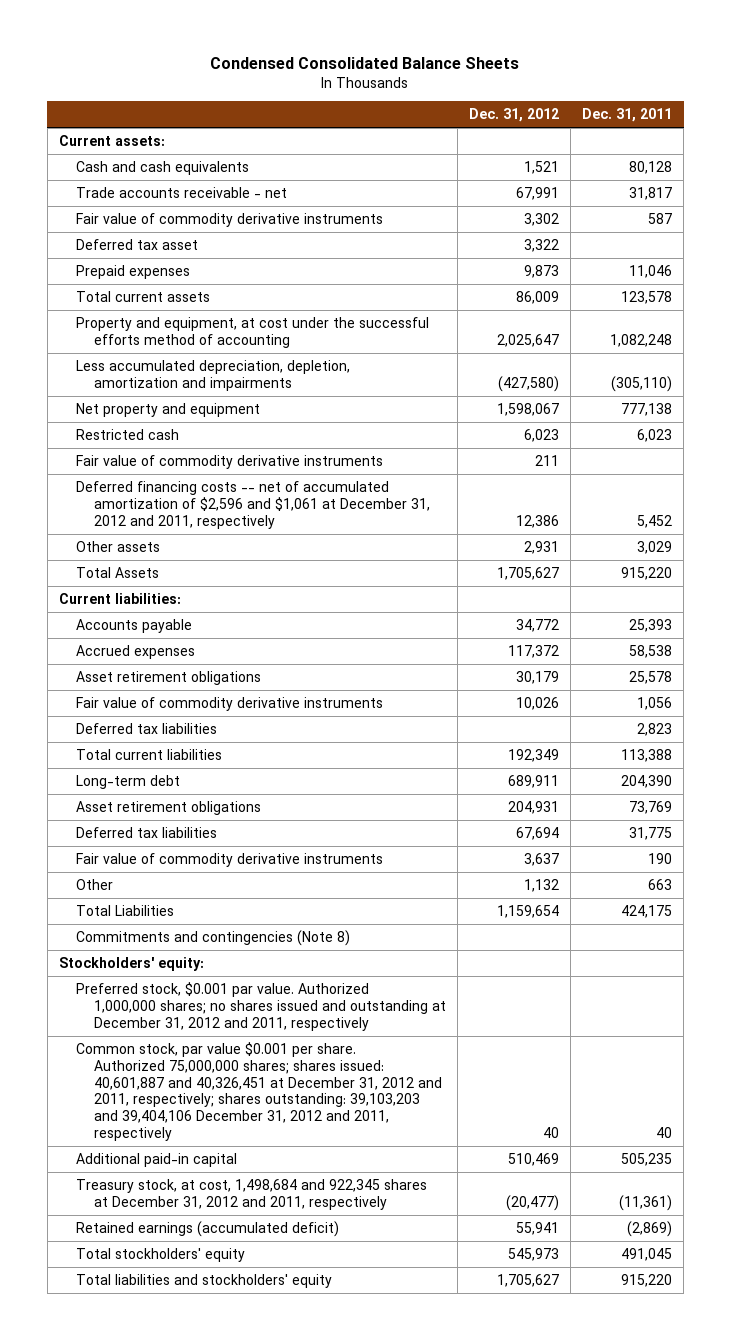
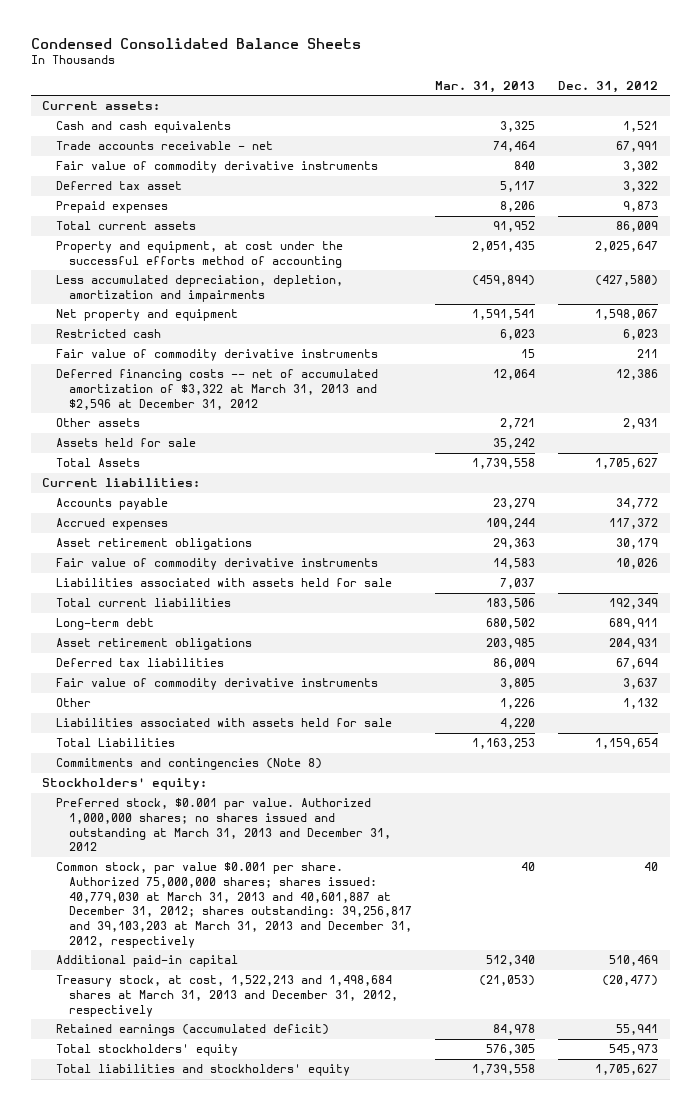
[582,108,673,123] Dec. 31, 2011 -> none
none -> [435,80,536,93] Mar. 31, 2013
[76,480,431,529] Deferred financing costs -- net of accumulated amortization of $2,596 and $1,061 at December 31, 2012 and 2011, respectively -> [55,369,378,410] Deferred financing costs -- net of accumulated amortization of $3,322 at March 31, 2013 and $2,596 at December 31, 2012
none -> [55,438,196,448] Assets held for sale
[76,722,218,734] Deferred tax liabilities -> none
none -> [55,578,392,588] Liabilities associated with assets held for sale
none -> [55,718,392,728] Liabilities associated with assets held for sale
[76,981,447,1031] Preferred stock, $0.001 par value. Authorized 1,000,000 shares; no shares issued and outstanding at December 31, 2012 and 2011, respectively -> [55,798,392,852] Preferred stock, $0.001 par value. Authorized 1,000,000 shares; no shares issued and outstanding at March 31, 2013 and December 31, 2012
[76,1041,443,1141] Common stock, par value $0.001 per share. Authorized 75,000,000 shares; shares issued: 40,601,887 and 40,326,451 at December 31, 2012 and 2011, respectively; shares outstanding: 39,103,203 and 39,404,106 December 31, 2012 and 2011, respectively -> [55,862,413,948] Common stock, par value $0.001 per share. Authorized 75,000,000 shares; shares issued: 40,779,030 at March 31, 2013 and 40,601,887 at December 31, 2012; shares outstanding: 39,256,817 and 39,103,203 at March 31, 2013 and December 31, 2012, respectively
[76,1178,428,1210] Treasury stock, at cost, 1,498,684 and 922,345 shares at December 31, 2012 and 2011, respectively -> [55,975,399,1017] Treasury stock, at cost, 1,522,213 and 1,498,684 shares at March 31, 2013 and December 31, 2012, respectively

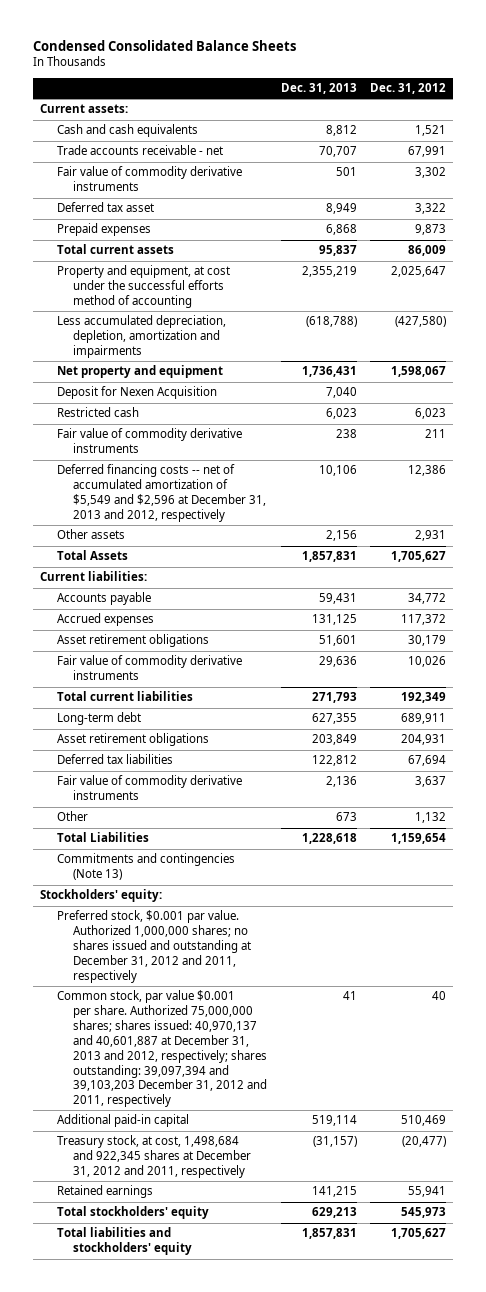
[435,80,536,93] Mar. 31, 2013 -> none
none -> [280,83,357,95] Dec. 31, 2013
none -> [56,386,217,400] Deposit for Nexen Acquisition
[55,369,378,410] Deferred financing costs -- net of accumulated amortization of $3,322 at March 31, 2013 and $2,596 at December 31, 2012 -> [56,464,267,522] Deferred financing costs -- net of accumulated amortization of $5,549 and $2,596 at December 31, 2013 and 2012, respectively
[55,438,196,448] Assets held for sale -> none
[55,578,392,588] Liabilities associated with assets held for sale -> none
[55,718,392,728] Liabilities associated with assets held for sale -> none
[55,758,322,771] Commitments and contingencies (Note 8) -> [56,853,235,881] Commitments and contingencies (Note 13)
[55,798,392,852] Preferred stock, $0.001 par value. Authorized 1,000,000 shares; no shares issued and outstanding at March 31, 2013 and December 31, 2012 -> [56,910,252,983] Preferred stock, $0.001 par value. Authorized 1,000,000 shares; no shares issued and outstanding at December 31, 2012 and 2011, respectively
[55,862,413,948] Common stock, par value $0.001 per share. Authorized 75,000,000 shares; shares issued: 40,779,030 at March 31, 2013 and 40,601,887 at December 31, 2012; shares outstanding: 39,256,817 and 39,103,203 at March 31, 2013 and December 31, 2012, respectively -> [56,990,268,1108] Common stock, par value $0.001 per share. Authorized 75,000,000 shares; shares issued: 40,970,137 and 40,601,887 at December 31, 2013 and 2012, respectively; shares outstanding: 39,097,394 and 39,103,203 December 31, 2012 and 2011, respectively
[55,975,399,1017] Treasury stock, at cost, 1,522,213 and 1,498,684 shares at March 31, 2013 and December 31, 2012, respectively -> [56,1135,252,1179] Treasury stock, at cost, 1,498,684 and 922,345 shares at December 31, 2012 and 2011, respectively
[55,1024,329,1037] Retained earnings (accumulated deficit) -> [56,1185,153,1199] Retained earnings

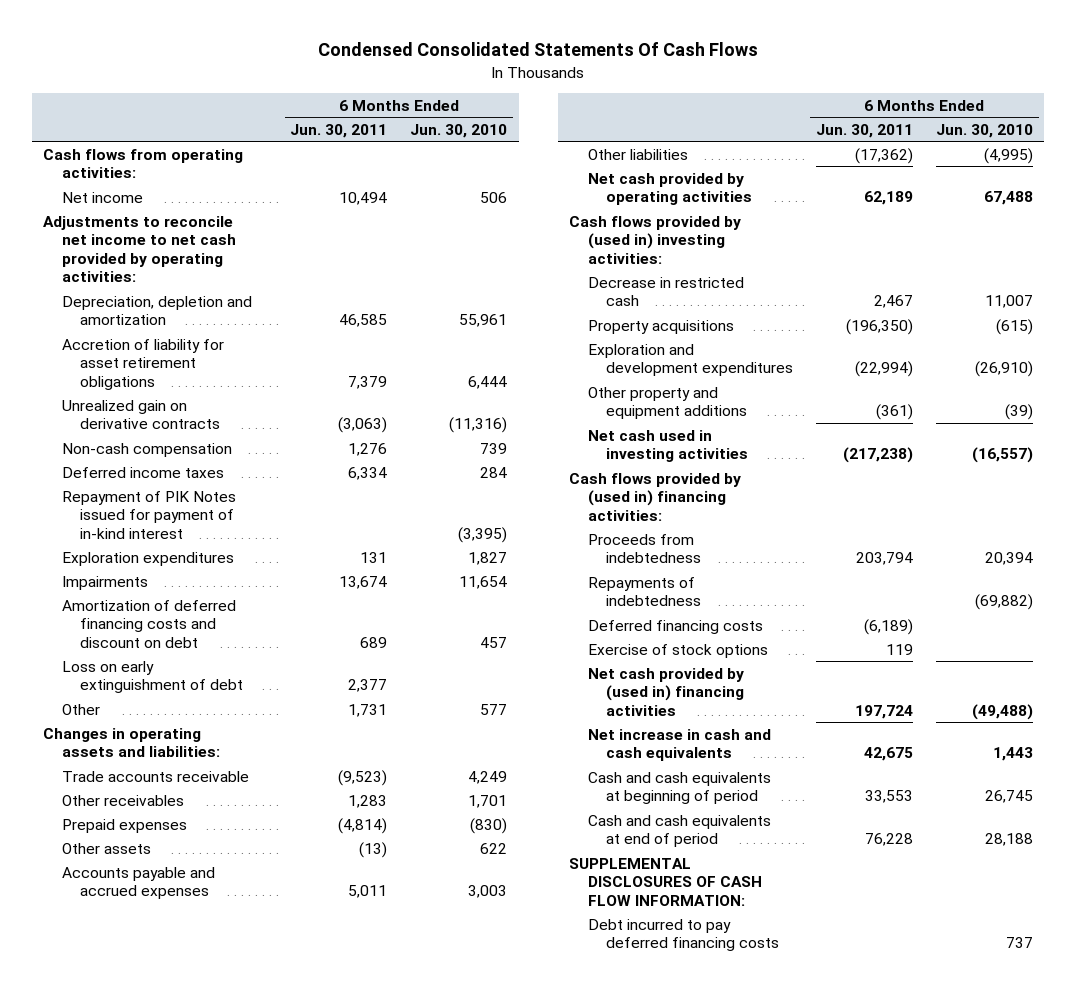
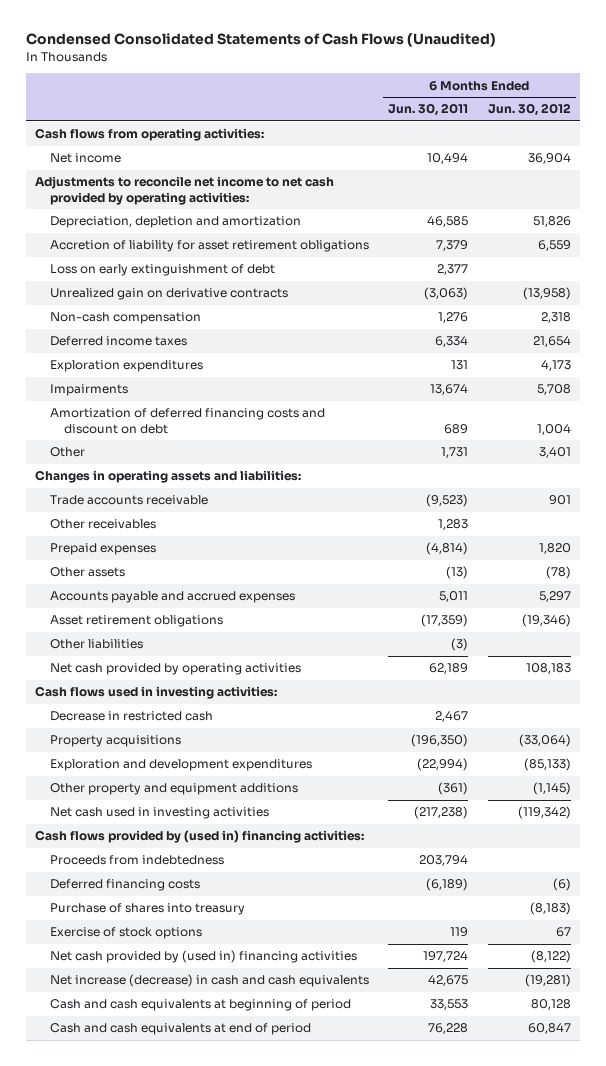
[318,42,759,57] Condensed Consolidated Statements Of Cash Flows -> [25,33,496,48] Condensed Consolidated Statements of Cash Flows (Unaudited)
[410,123,508,138] Jun. 30, 2010 -> none
none -> [487,103,571,117] Jun. 30, 2012
[61,660,244,694] Loss on early extinguishment of debt -> [49,264,275,277] Loss on early extinguishment of debt
[61,490,236,539] Repayment of PIK Notes issued for payment of in-kind interest -> none
none -> [49,615,223,628] Asset retirement obligations
[854,147,913,164] (17,362) -> [451,638,469,652] (3)
[569,215,742,264] Cash flows provided by (used in) investing activities: -> [35,686,278,700] Cash flows used in investing activities:
[587,576,702,607] Repayments of indebtedness -> none
none -> [49,903,245,916] Purchase of shares into treasury
[587,728,771,762] Net increase in cash and cash equivalents -> [49,974,369,988] Net increase (decrease) in cash and cash equivalents
[569,857,762,906] SUPPLEMENTAL DISCLOSURES OF CASH FLOW INFORMATION: -> none
[587,918,780,952] Debt incurred to pay deferred financing costs -> none

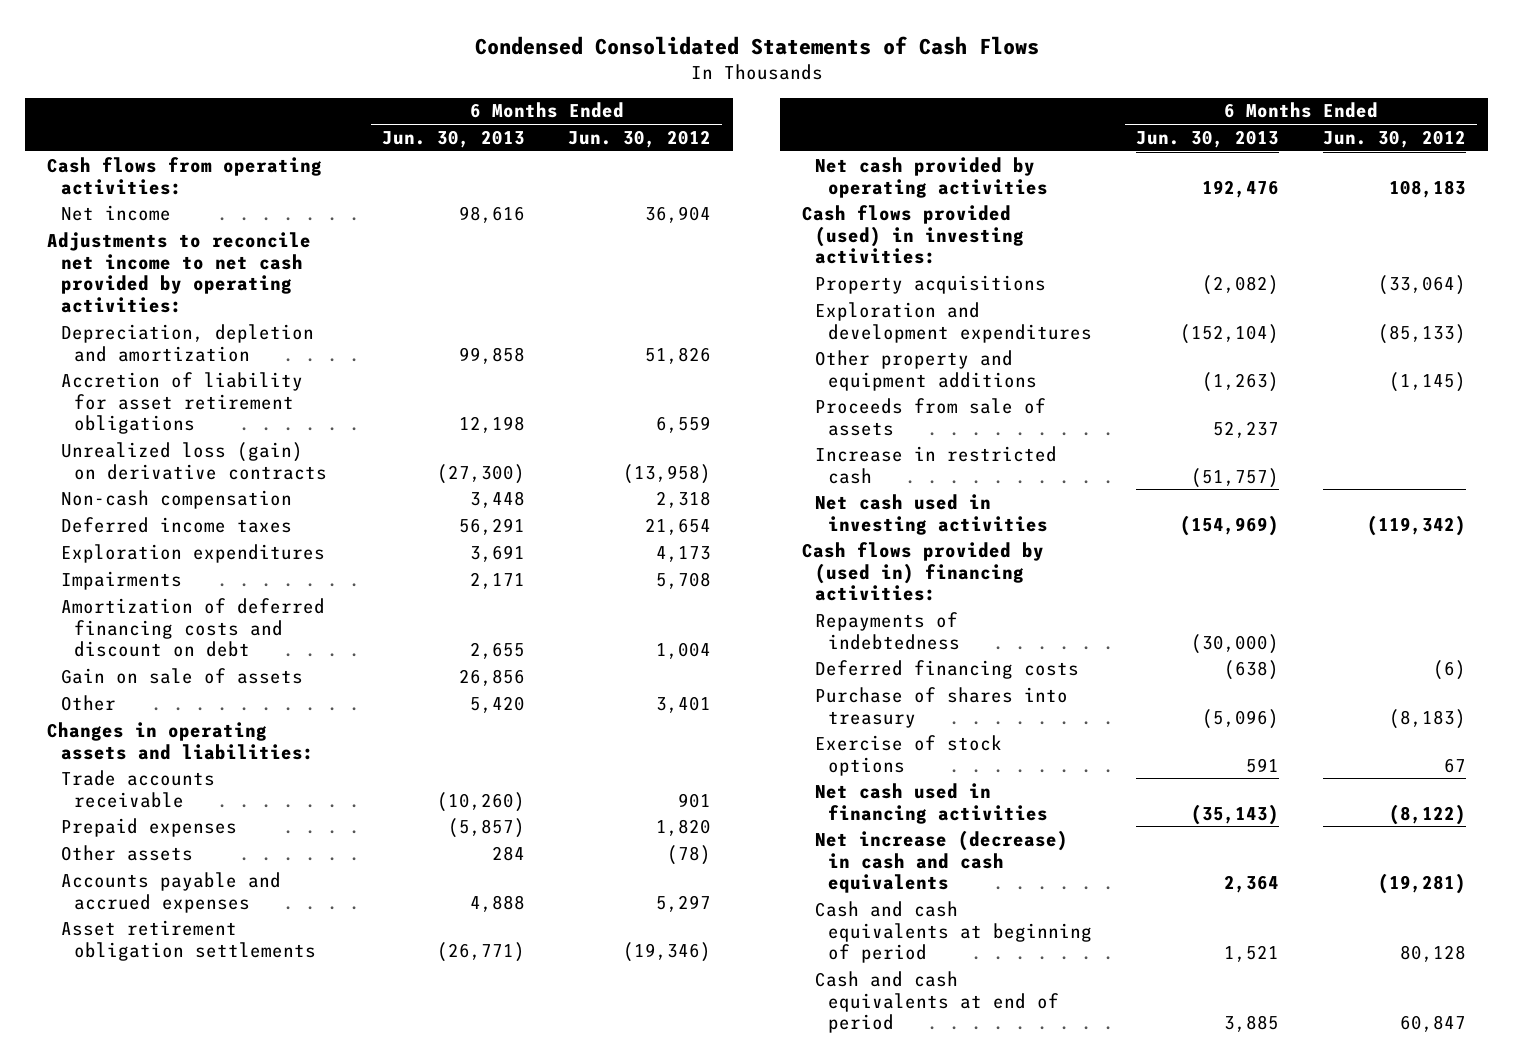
[25,33,496,48] Condensed Consolidated Statements of Cash Flows (Unaudited) -> [474,36,1039,56] Condensed Consolidated Statements of Cash Flows
[388,103,469,117] Jun. 30, 2011 -> none
none -> [381,130,525,149] Jun. 30, 2013
[49,264,275,277] Loss on early extinguishment of debt -> none
[49,288,288,301] Unrealized gain on derivative contracts -> [60,441,327,480] Unrealized loss (gain) on derivative contracts
none -> [60,667,303,684] Gain on sale of assets
[49,519,156,530] Other receivables -> none
[49,639,143,650] Other liabilities -> none
[49,615,223,628] Asset retirement obligations -> [60,919,316,961] Asset retirement obligation settlements
[49,711,213,722] Decrease in restricted cash -> none
[35,686,278,700] Cash flows used in investing activities: -> [801,204,1025,265] Cash flows provided (used) in investing activities:
none -> [815,397,1047,436] Proceeds from sale of assets
none -> [815,445,1058,484] Increase in restricted cash
[49,855,224,866] Proceeds from indebtedness -> none
none -> [815,611,961,650] Repayments of indebtedness
[49,950,357,964] Net cash provided by (used in) financing activities -> [815,782,1049,824] Net cash used in financing activities

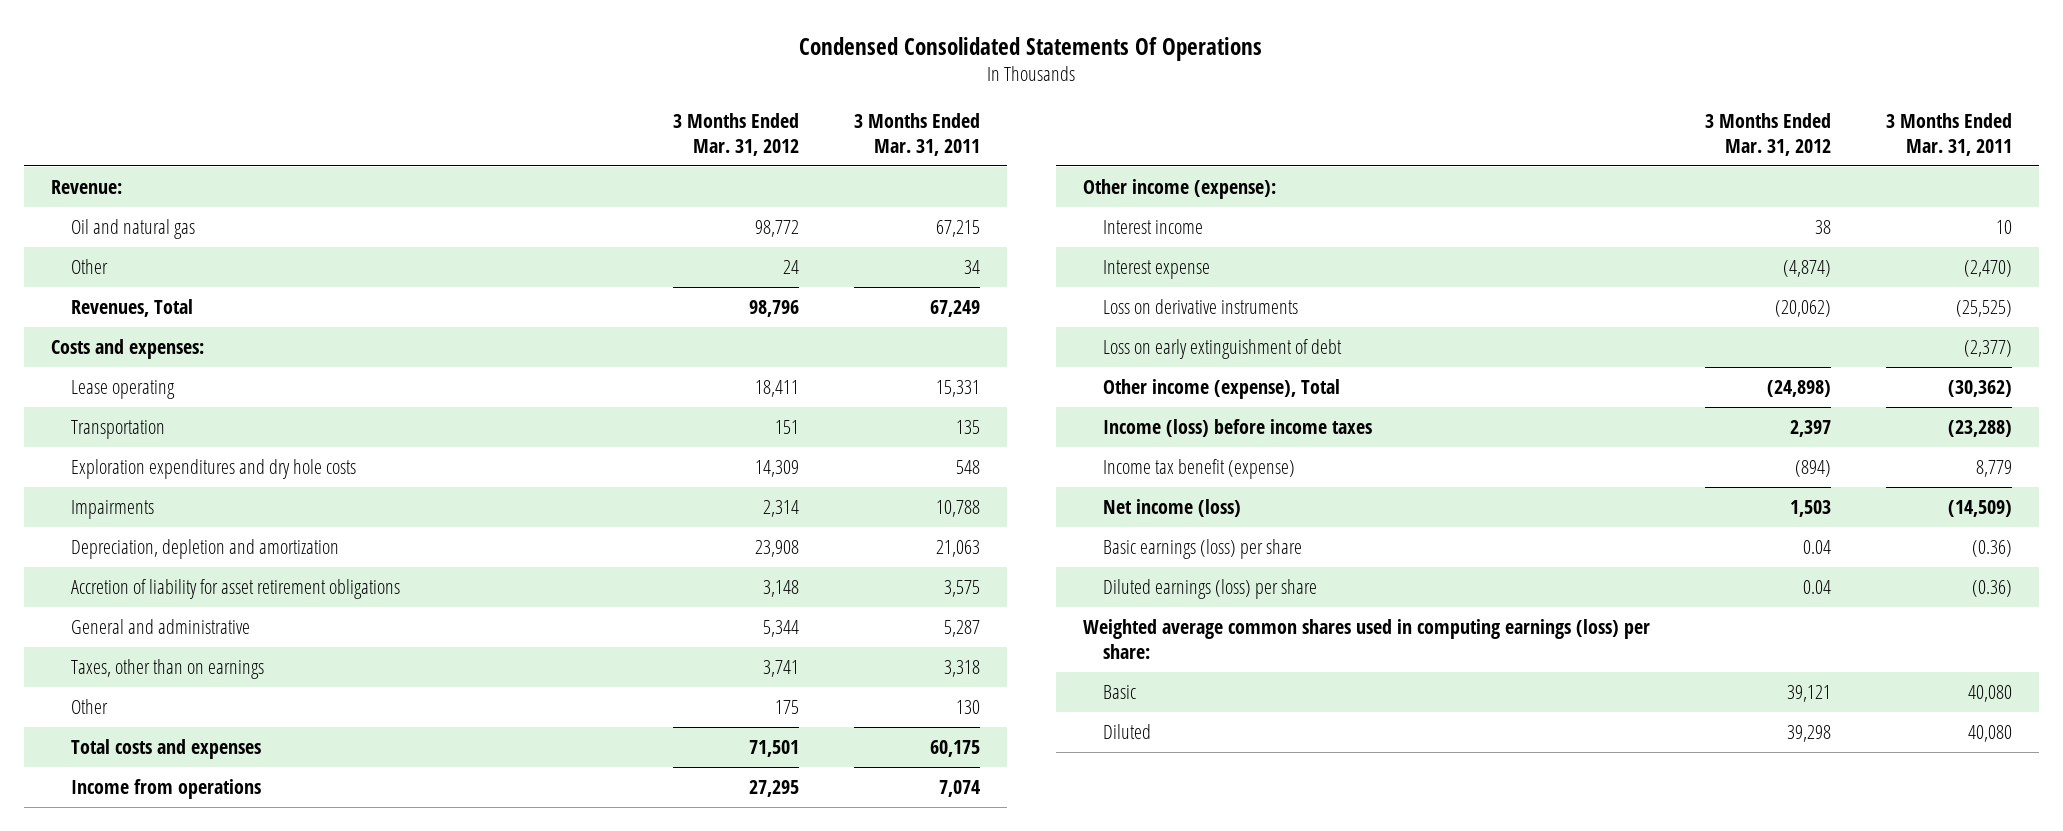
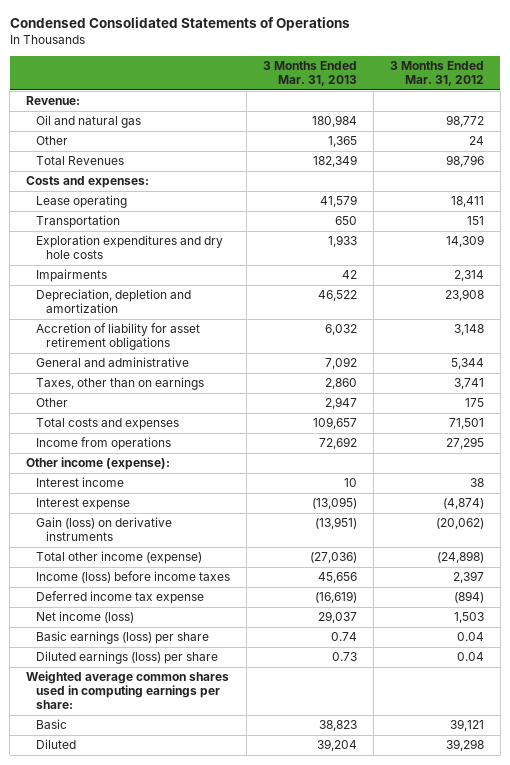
[799,36,1263,61] Condensed Consolidated Statements Of Operations -> [9,17,350,32] Condensed Consolidated Statements of Operations
[853,112,980,157] 3 Months Ended Mar. 31, 2011 -> none
none -> [262,61,357,86] 3 Months Ended Mar. 31, 2013
[70,298,193,317] Revenues, Total -> [36,156,125,166] Total Revenues
[1102,338,1342,359] Loss on early extinguishment of debt -> none
[1102,298,1298,314] Loss on derivative instruments -> [36,517,173,542] Gain (loss) on derivative instruments
[1102,378,1340,399] Other income (expense), Total -> [36,551,203,565] Total other income (expense)
[1102,458,1295,479] Income tax benefit (expense) -> [36,591,205,605] Deferred income tax expense
[1083,618,1651,659] Weighted average common shares used in computing earnings (loss) per share: -> [26,671,230,709] Weighted average common shares used in computing earnings per share:

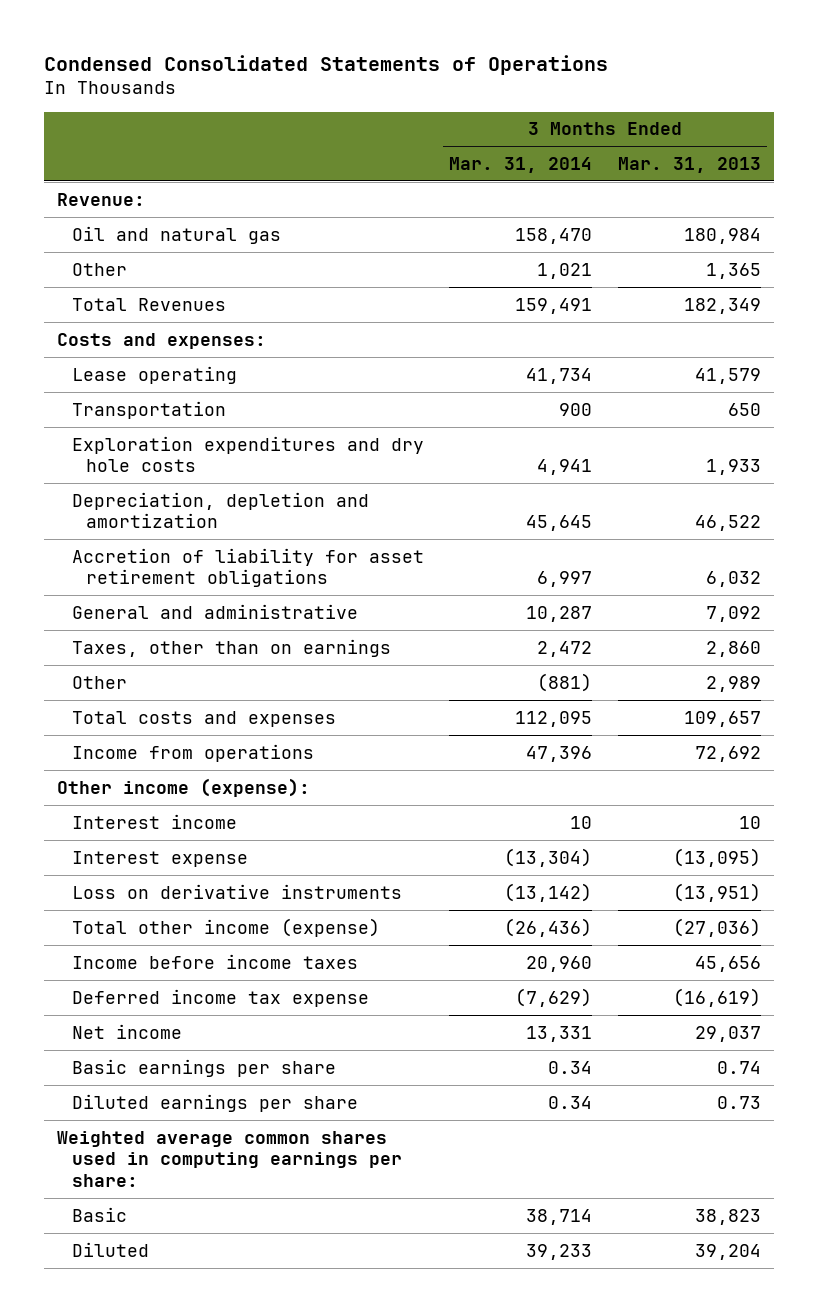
[389,61,484,86] 3 Months Ended Mar. 31, 2012 -> none
none -> [449,156,593,173] Mar. 31, 2014
[36,269,108,283] Impairments -> none
[324,397,357,410] 2,947 -> [705,675,761,692] 2,989
[36,517,173,542] Gain (loss) on derivative instruments -> [71,883,402,899] Loss on derivative instruments
[36,571,231,584] Income (loss) before income taxes -> [71,953,358,969] Income before income taxes
[36,611,135,624] Net income (loss) -> [71,1023,182,1039] Net income
[36,631,210,645] Basic earnings (loss) per share -> [71,1058,336,1077] Basic earnings per share
[36,651,219,665] Diluted earnings (loss) per share -> [71,1093,358,1112] Diluted earnings per share

